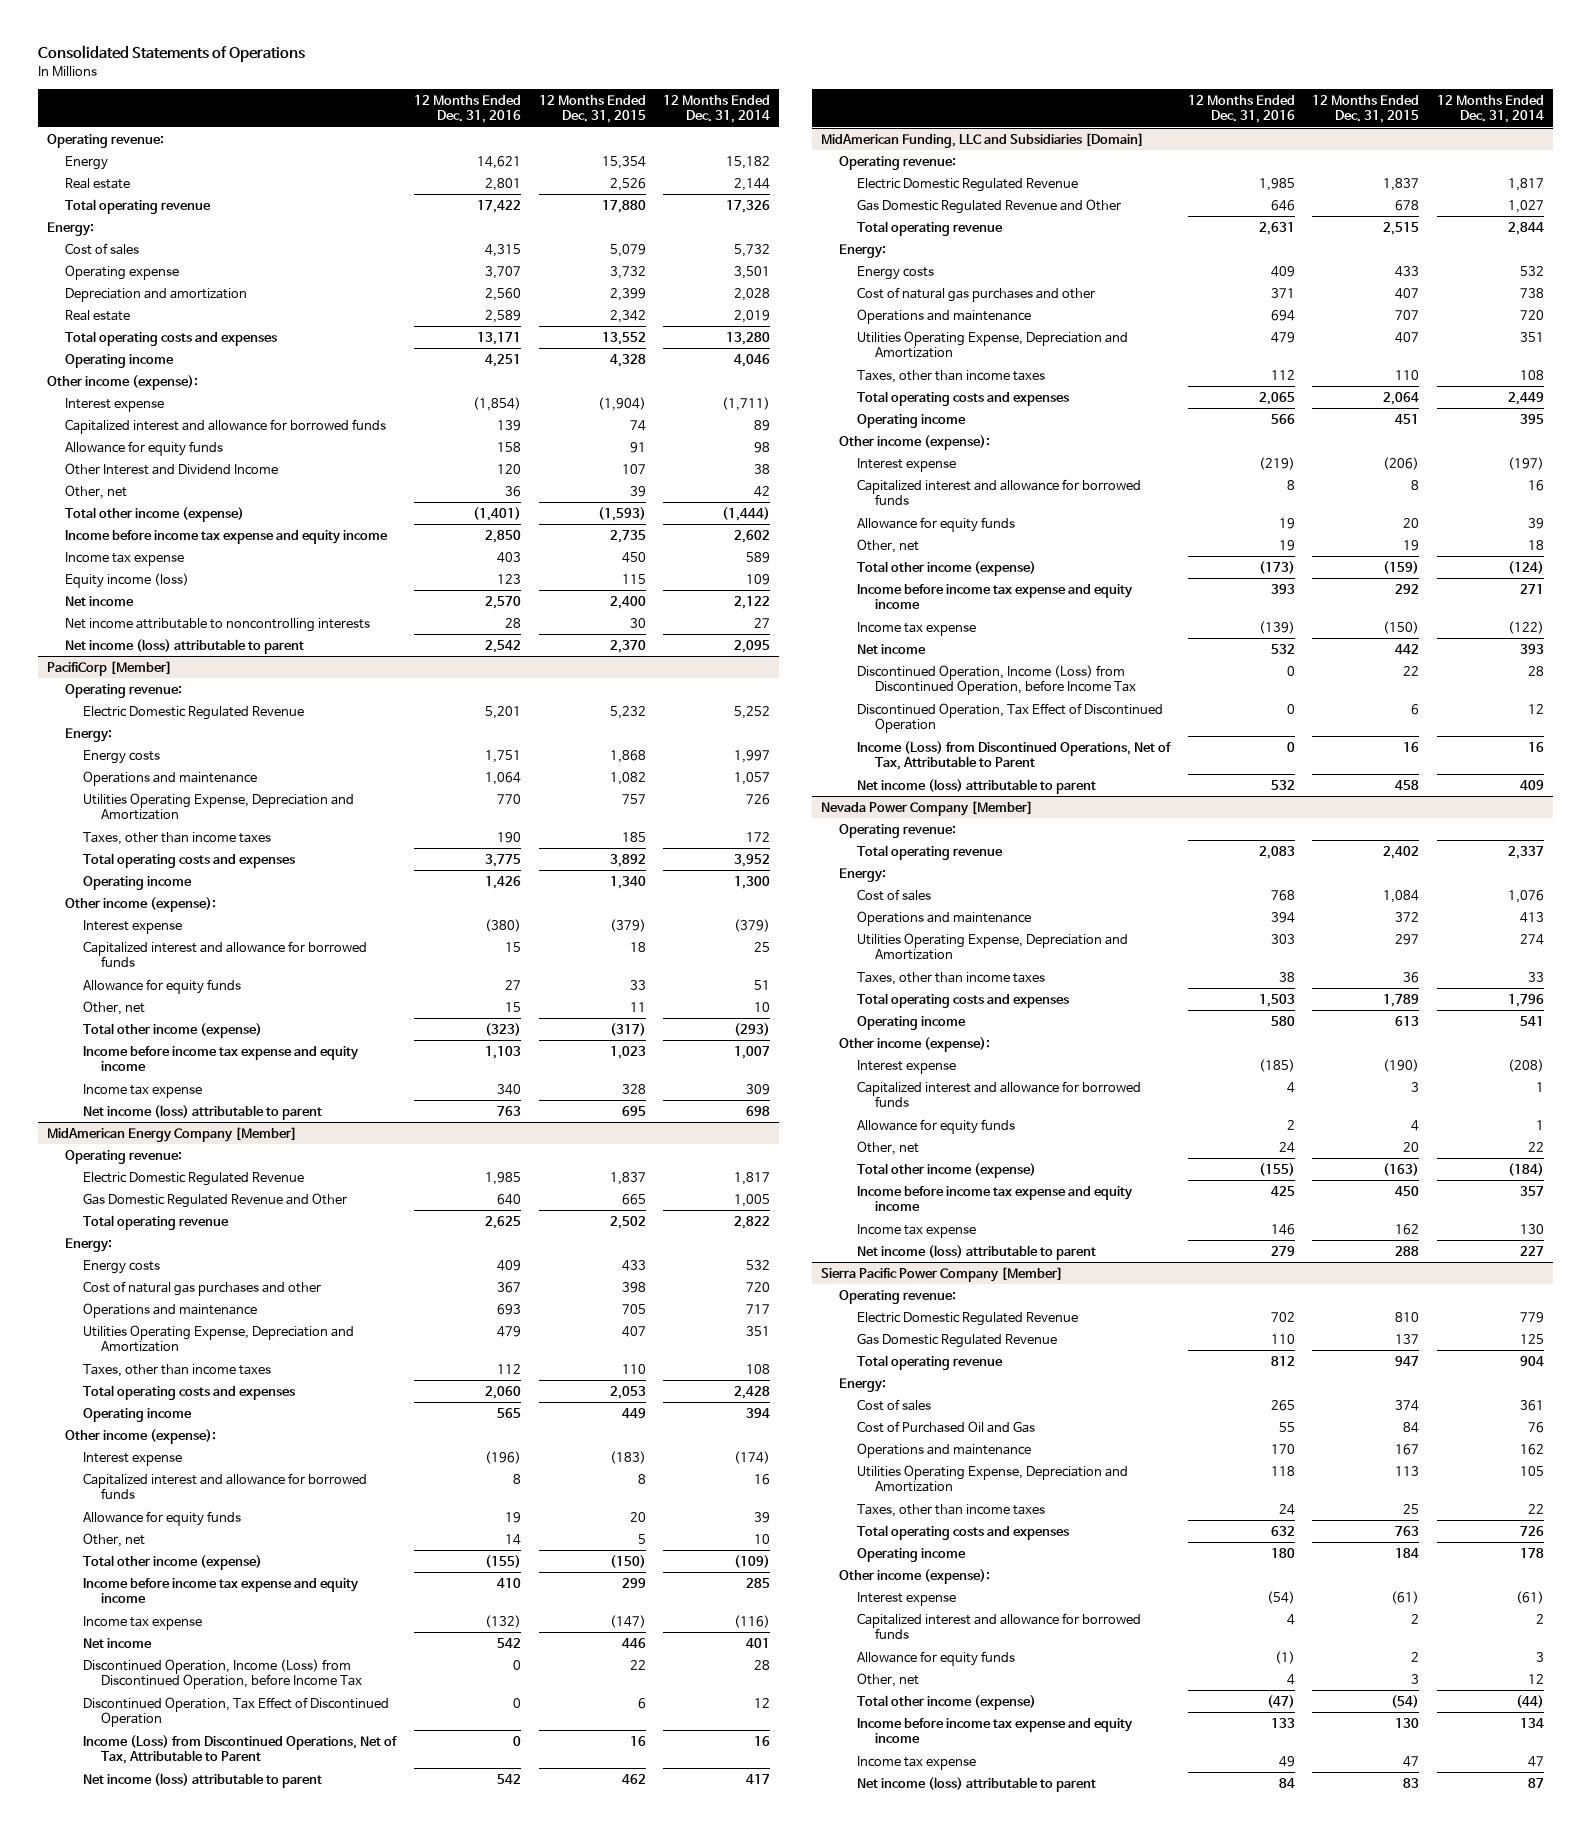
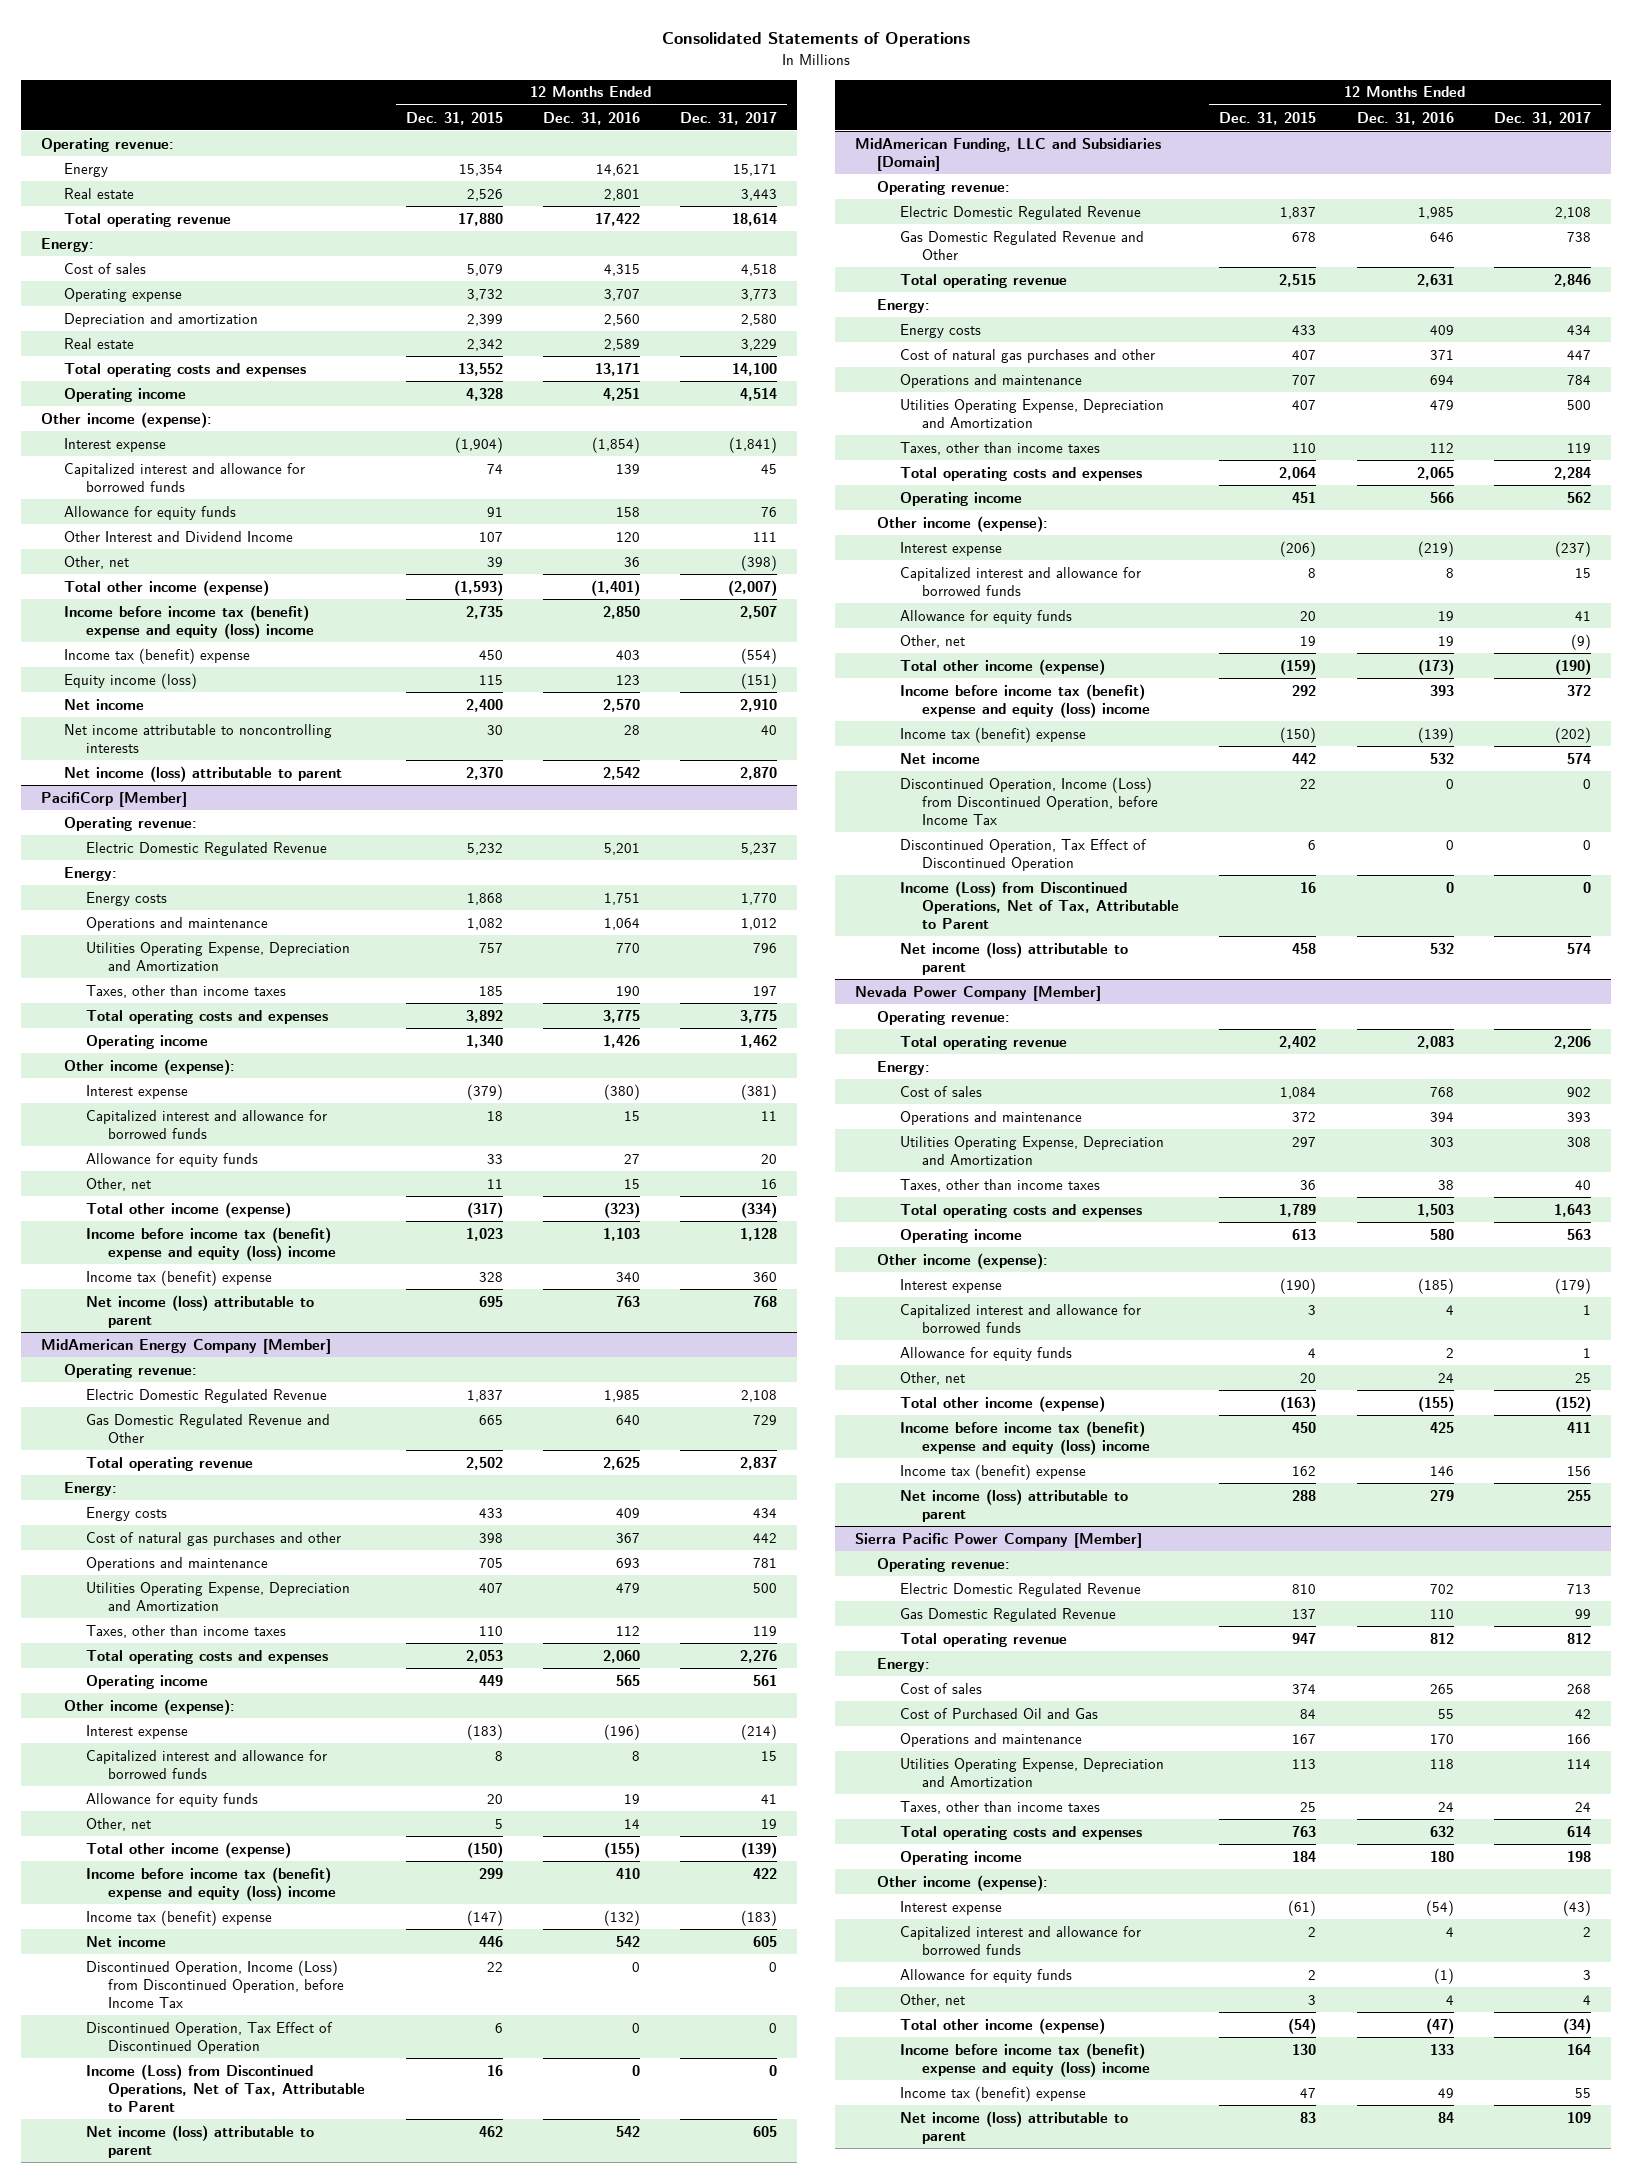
[663,94,771,124] 12 Months Ended Dec. 31, 2014 -> none
none -> [680,111,778,125] Dec. 31, 2017
[65,529,389,544] Income before income tax expense and equity income -> [63,604,315,639] Income before income tax (benefit) expense and equity (loss) income
[65,551,185,566] Income tax expense -> [63,647,250,664] Income tax (benefit) expense
[83,1045,360,1072] Income before income tax expense and equity income -> [86,1226,337,1261] Income before income tax (benefit) expense and equity (loss) income
[83,1083,203,1098] Income tax expense -> [86,1269,273,1286] Income tax (benefit) expense
[83,1577,360,1604] Income before income tax expense and equity income -> [86,1866,337,1901] Income before income tax (benefit) expense and equity (loss) income
[83,1615,203,1630] Income tax expense -> [86,1909,273,1926] Income tax (benefit) expense
[856,583,1133,610] Income before income tax expense and equity income -> [899,683,1151,718] Income before income tax (benefit) expense and equity (loss) income
[856,621,976,636] Income tax expense -> [899,726,1086,743] Income tax (benefit) expense
[856,1185,1133,1212] Income before income tax expense and equity income -> [899,1420,1151,1455] Income before income tax (benefit) expense and equity (loss) income
[856,1223,976,1238] Income tax expense -> [899,1463,1086,1480] Income tax (benefit) expense
[856,1717,1133,1744] Income before income tax expense and equity income -> [899,2042,1151,2077] Income before income tax (benefit) expense and equity (loss) income
[856,1755,976,1770] Income tax expense -> [899,2085,1086,2102] Income tax (benefit) expense

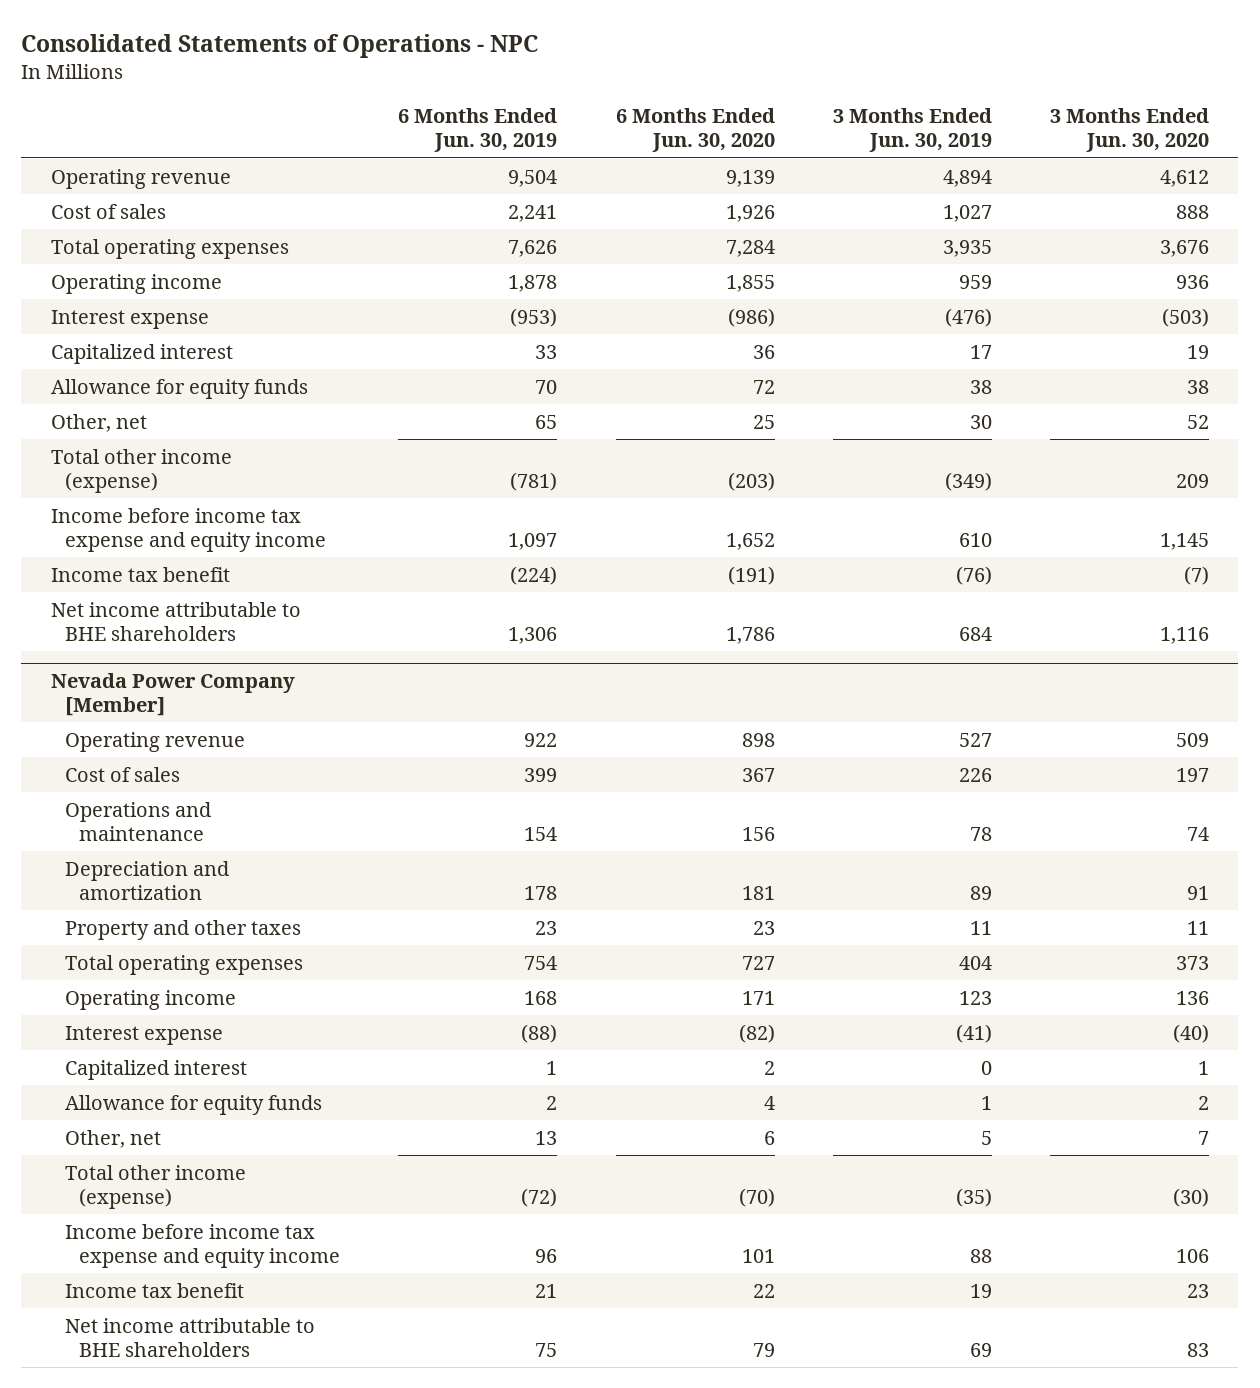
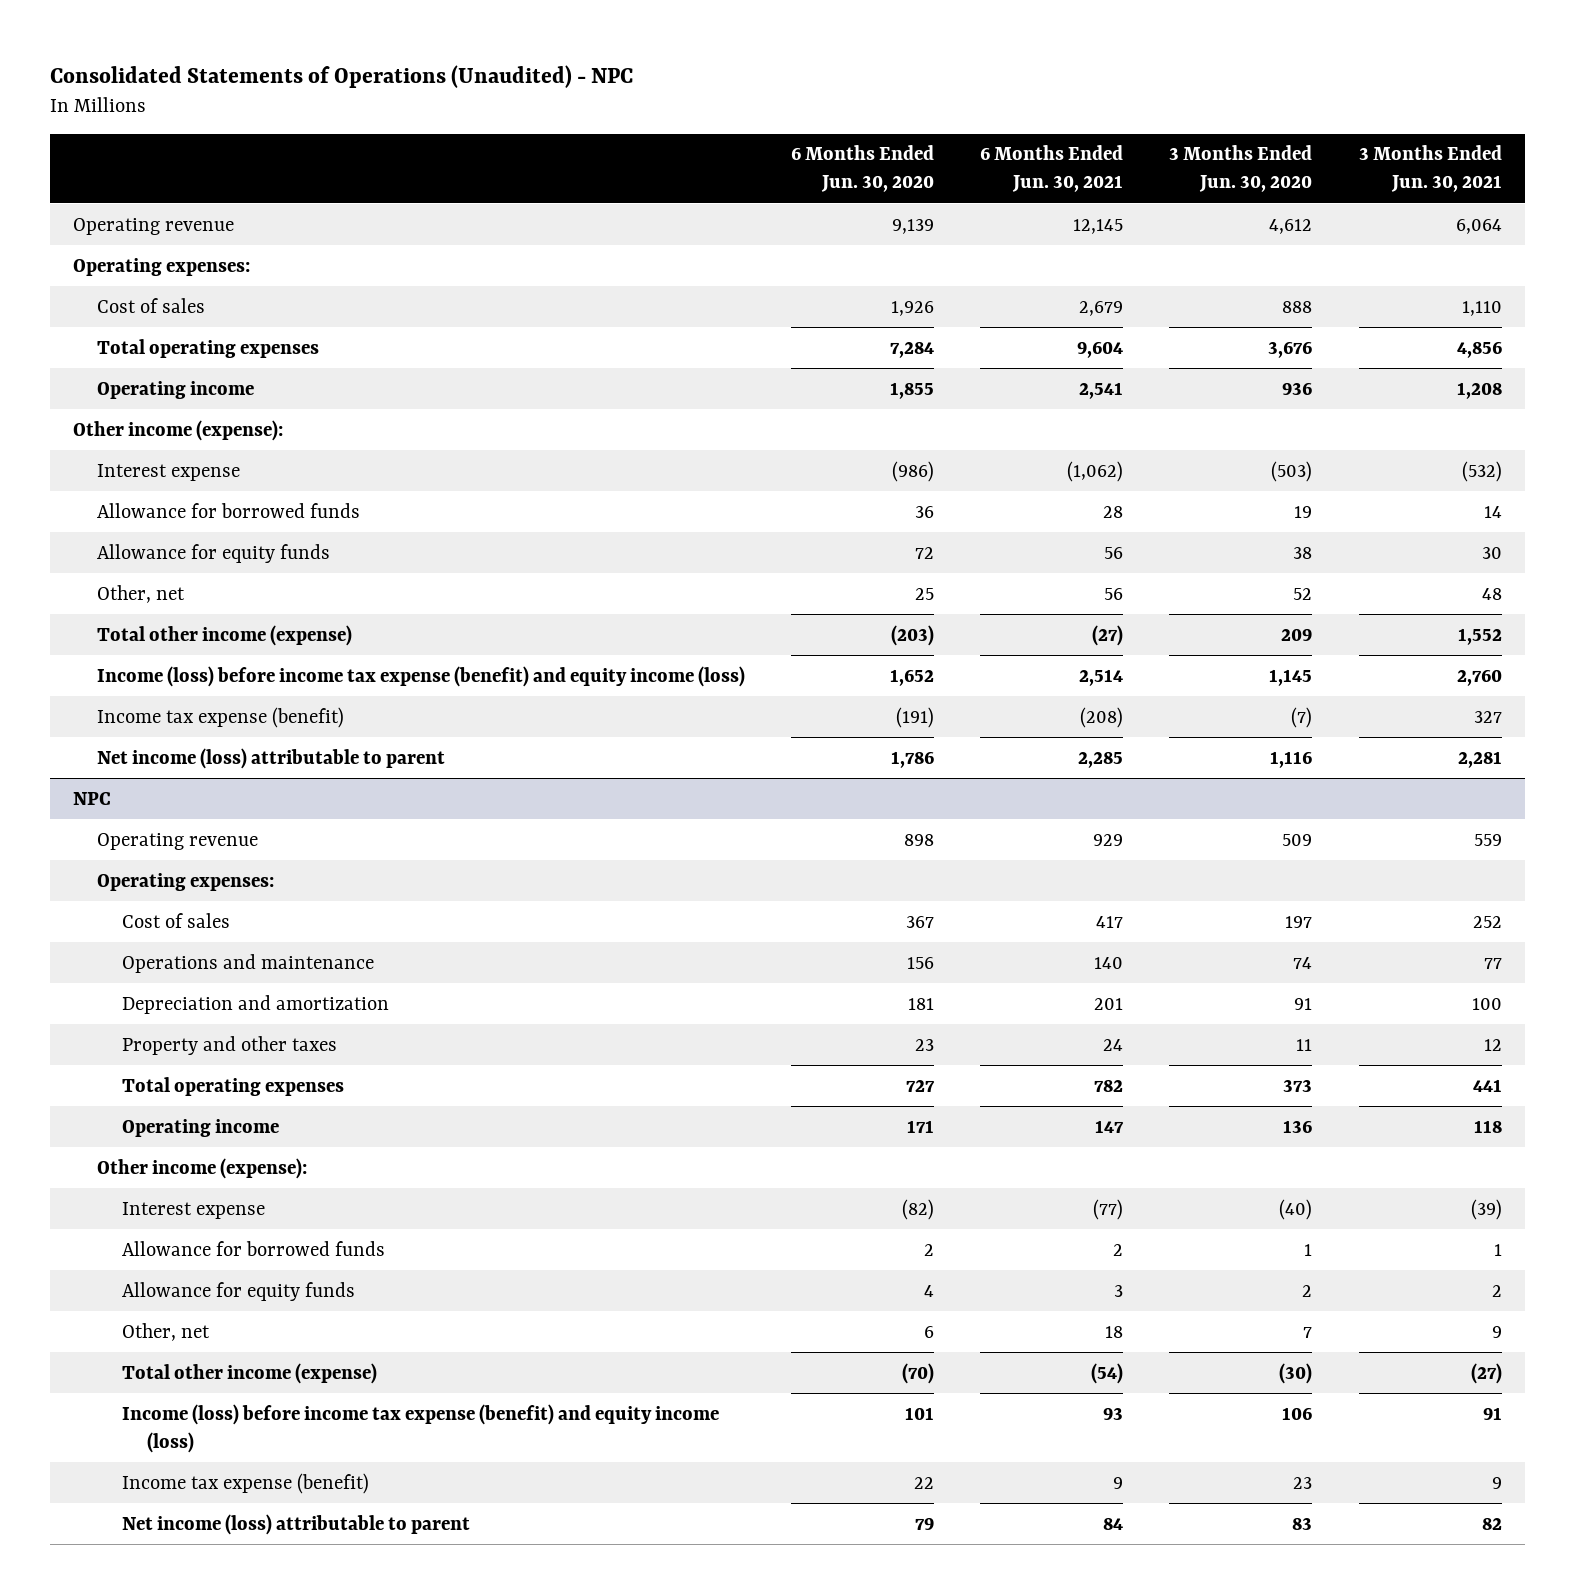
[21,34,539,59] Consolidated Statements of Operations - NPC -> [49,65,633,89] Consolidated Statements of Operations (Unaudited) - NPC
[398,108,558,153] 6 Months Ended Jun. 30, 2019 -> none
[832,108,992,153] 3 Months Ended Jun. 30, 2019 -> none
none -> [980,145,1124,193] 6 Months Ended Jun. 30, 2021
none -> [1358,145,1502,193] 3 Months Ended Jun. 30, 2021
none -> [72,257,250,276] Operating expenses:
none -> [72,419,283,441] Other income (expense):
[50,343,233,364] Capitalized interest -> [97,502,361,518] Allowance for borrowed funds
[50,507,326,552] Income before income tax expense and equity income -> [97,665,746,687] Income (loss) before income tax expense (benefit) and equity income (loss)
[50,566,230,582] Income tax benefit -> [97,706,345,728] Income tax expense (benefit)
[50,601,301,641] Net income attributable to BHE shareholders -> [97,747,446,769] Net income (loss) attributable to parent
[50,672,295,716] Nevada Power Company [Member] -> [72,791,111,805] NPC
none -> [97,872,275,891] Operating expenses:
none -> [97,1157,308,1179] Other income (expense):
[64,1059,247,1080] Capitalized interest -> none
none -> [122,1240,386,1256] Allowance for borrowed funds
[64,1223,340,1268] Income before income tax expense and equity income -> [122,1403,720,1453] Income (loss) before income tax expense (benefit) and equity income (loss)
[64,1282,244,1298] Income tax benefit -> [122,1472,370,1494] Income tax expense (benefit)
[64,1317,315,1357] Net income attributable to BHE shareholders -> [122,1513,471,1535] Net income (loss) attributable to parent

